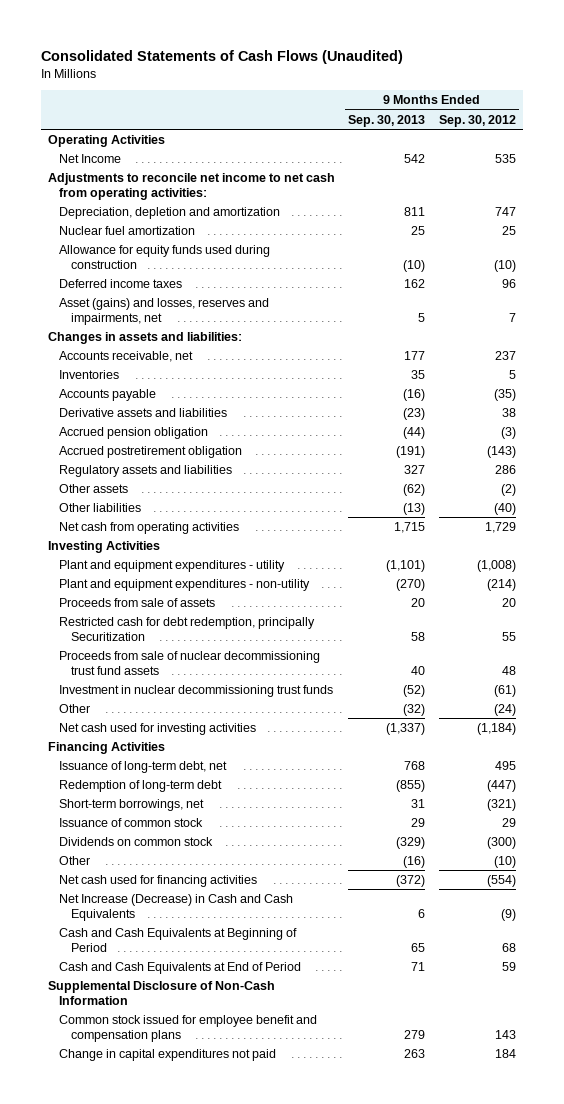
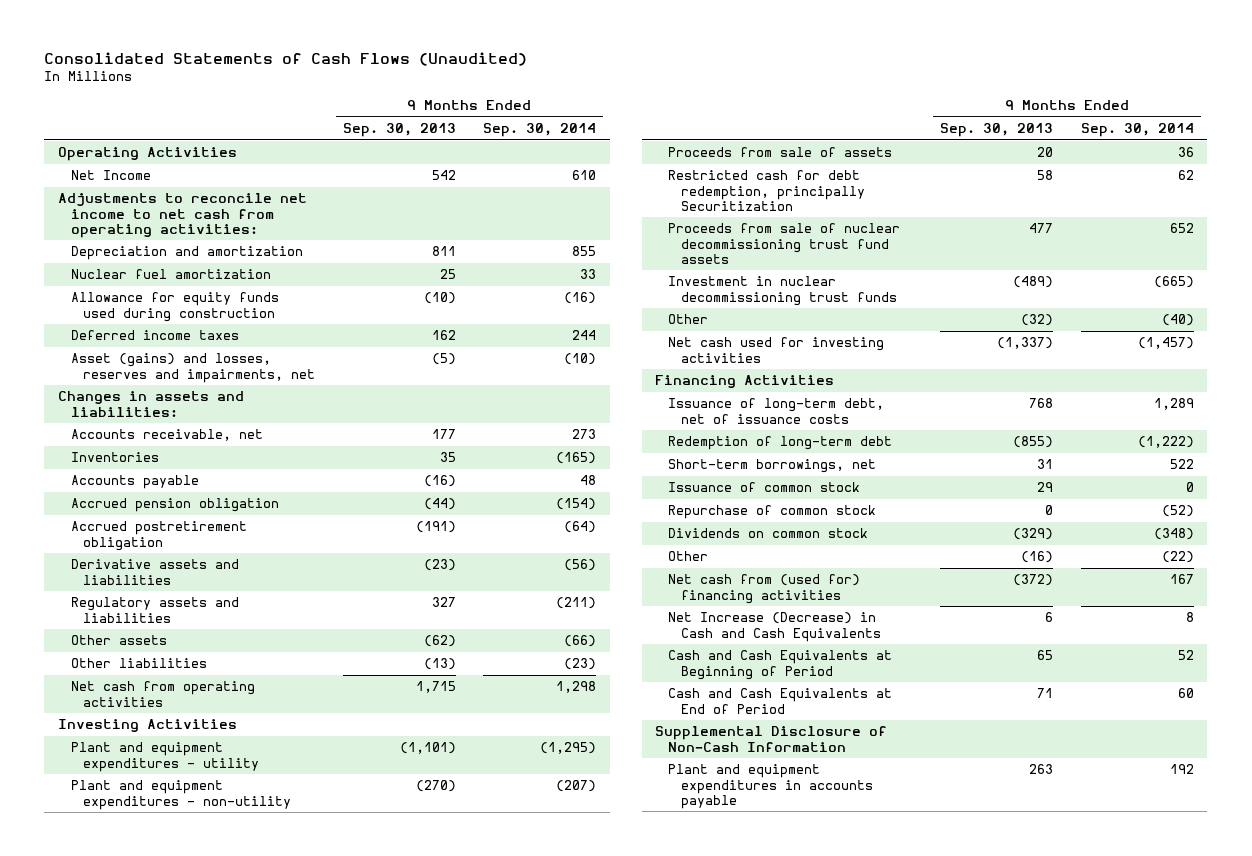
[438,114,516,127] Sep. 30, 2012 -> none
none -> [483,123,597,138] Sep. 30, 2014
[59,207,281,220] Depreciation, depletion and amortization -> [70,246,303,261] Depreciation and amortization
[418,312,426,322] 5 -> [431,353,456,366] (5)
[59,408,228,418] Derivative assets and liabilities -> [70,559,239,585] Derivative assets and liabilities
[411,665,426,675] 40 -> [1029,223,1054,234] 477
[403,685,426,698] (52) -> [1013,276,1054,289] (489)
[59,761,228,774] Issuance of long-term debt, net -> [668,398,885,424] Issuance of long-term debt, net of issuance costs
none -> [668,505,877,520] Repurchase of common stock
[59,875,258,888] Net cash used for financing activities -> [668,574,861,604] Net cash from (used for) financing activities
[59,1015,318,1042] Common stock issued for employee benefit and compensation plans -> none
[59,1049,277,1062] Change in capital expenditures not paid -> [668,764,873,809] Plant and equipment expenditures in accounts payable

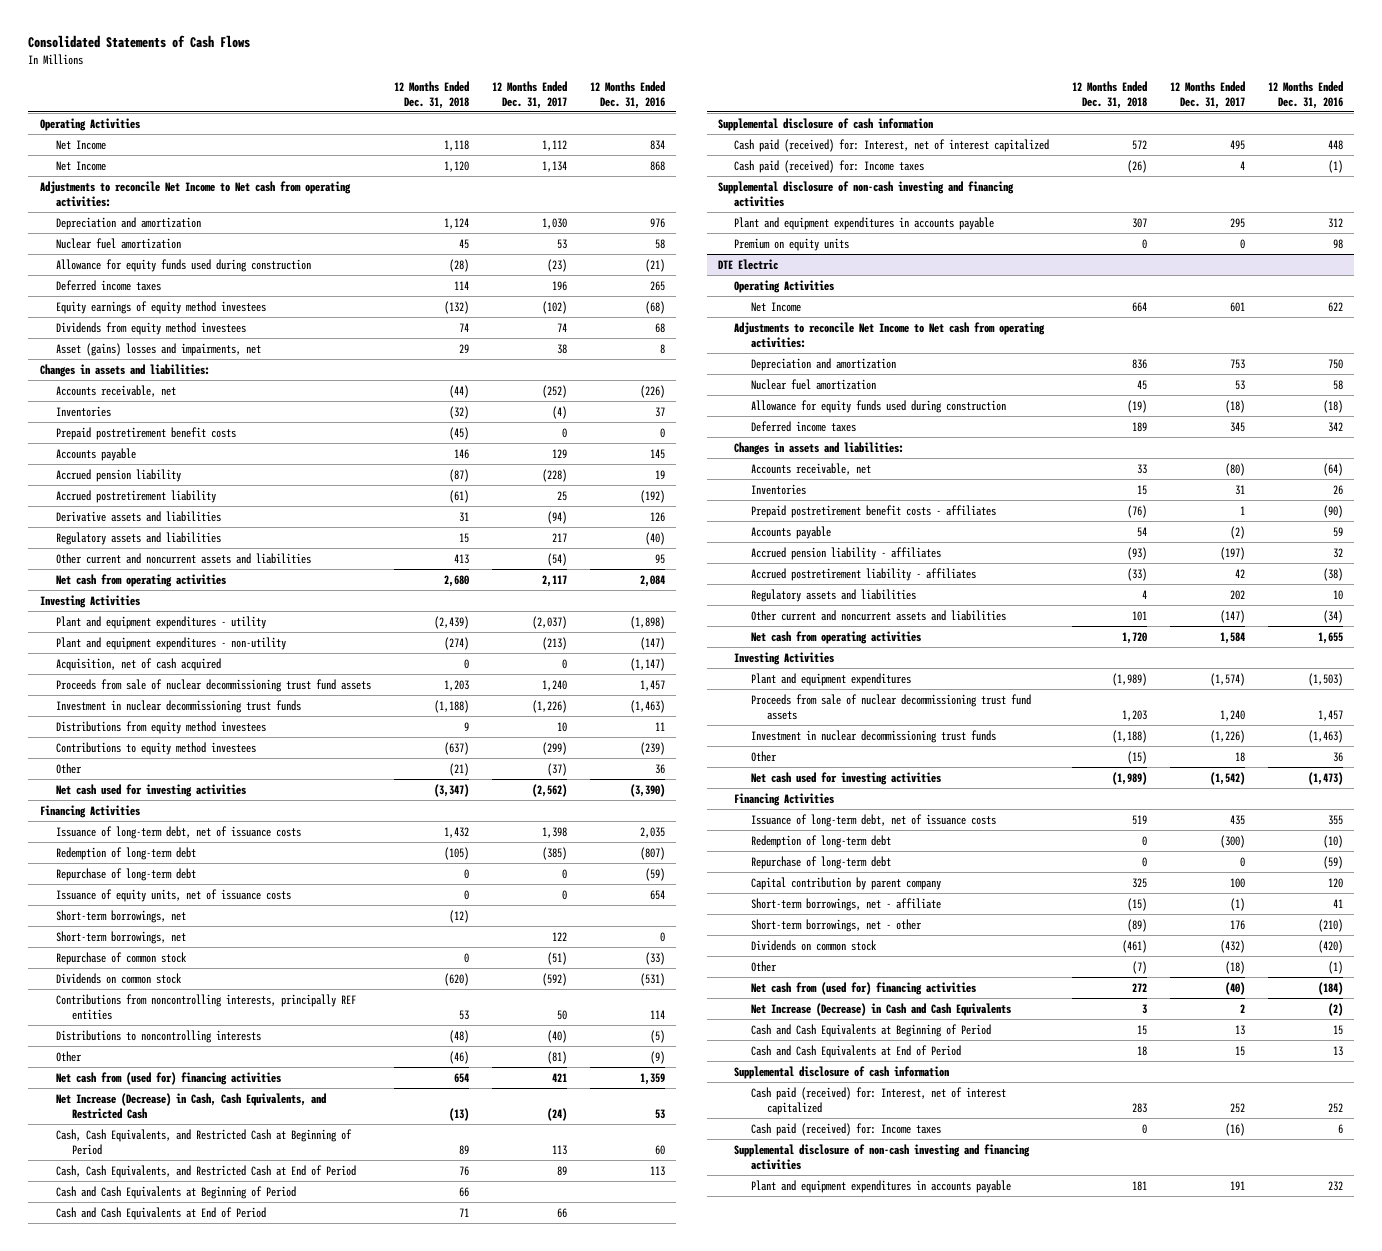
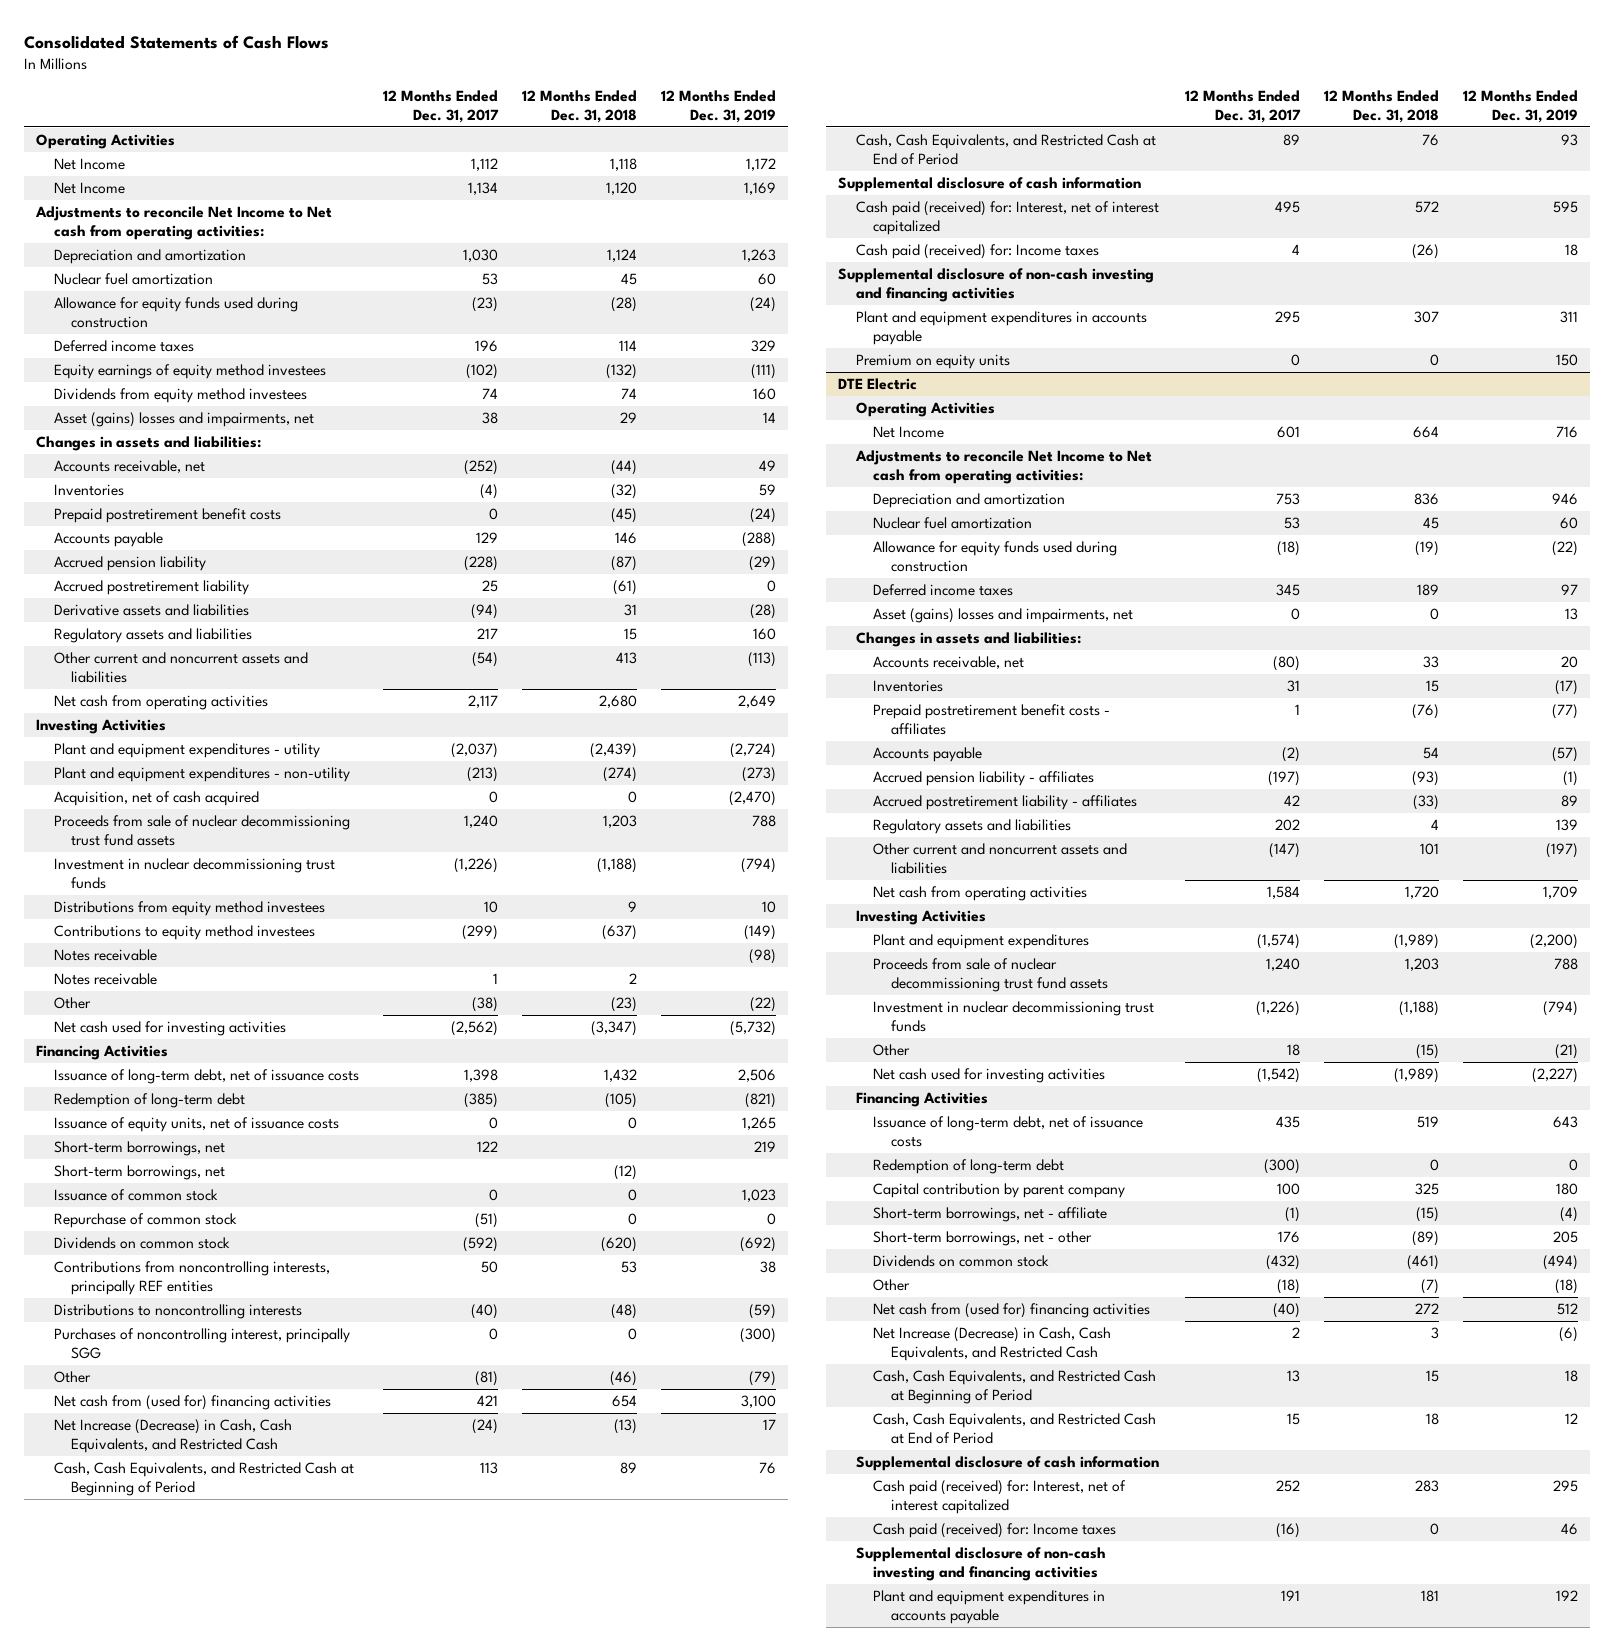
[589,80,665,109] 12 Months Ended Dec. 31, 2016 -> none
none -> [660,89,776,123] 12 Months Ended Dec. 31, 2019
none -> [53,949,157,962] Notes receivable
none -> [53,973,157,986] Notes receivable
[448,762,469,776] (21) -> [610,997,637,1013] (23)
[546,762,567,776] (37) -> [471,997,498,1013] (38)
[56,867,197,881] Repurchase of long-term debt -> none
[56,909,187,923] Short-term borrowings, net -> [53,1165,225,1181] Short-term borrowings, net
none -> [53,1189,218,1202] Issuance of common stock
none -> [53,1328,350,1359] Purchases of noncontrolling interest, principally SGG
[56,1185,297,1199] Cash and Cash Equivalents at Beginning of Period -> none
[56,1206,267,1220] Cash and Cash Equivalents at End of Period -> none
none -> [873,608,1134,624] Asset (gains) losses and impairments, net
[750,855,891,869] Repurchase of long-term debt -> none
[750,1002,1011,1016] Net Increase (Decrease) in Cash and Cash Equivalents -> [873,1327,1112,1361] Net Increase (Decrease) in Cash, Cash Equivalents, and Restricted Cash
[750,1023,991,1037] Cash and Cash Equivalents at Beginning of Period -> [873,1370,1157,1404] Cash, Cash Equivalents, and Restricted Cash at Beginning of Period
[750,1044,961,1058] Cash and Cash Equivalents at End of Period -> [873,1413,1157,1444] Cash, Cash Equivalents, and Restricted Cash at End of Period

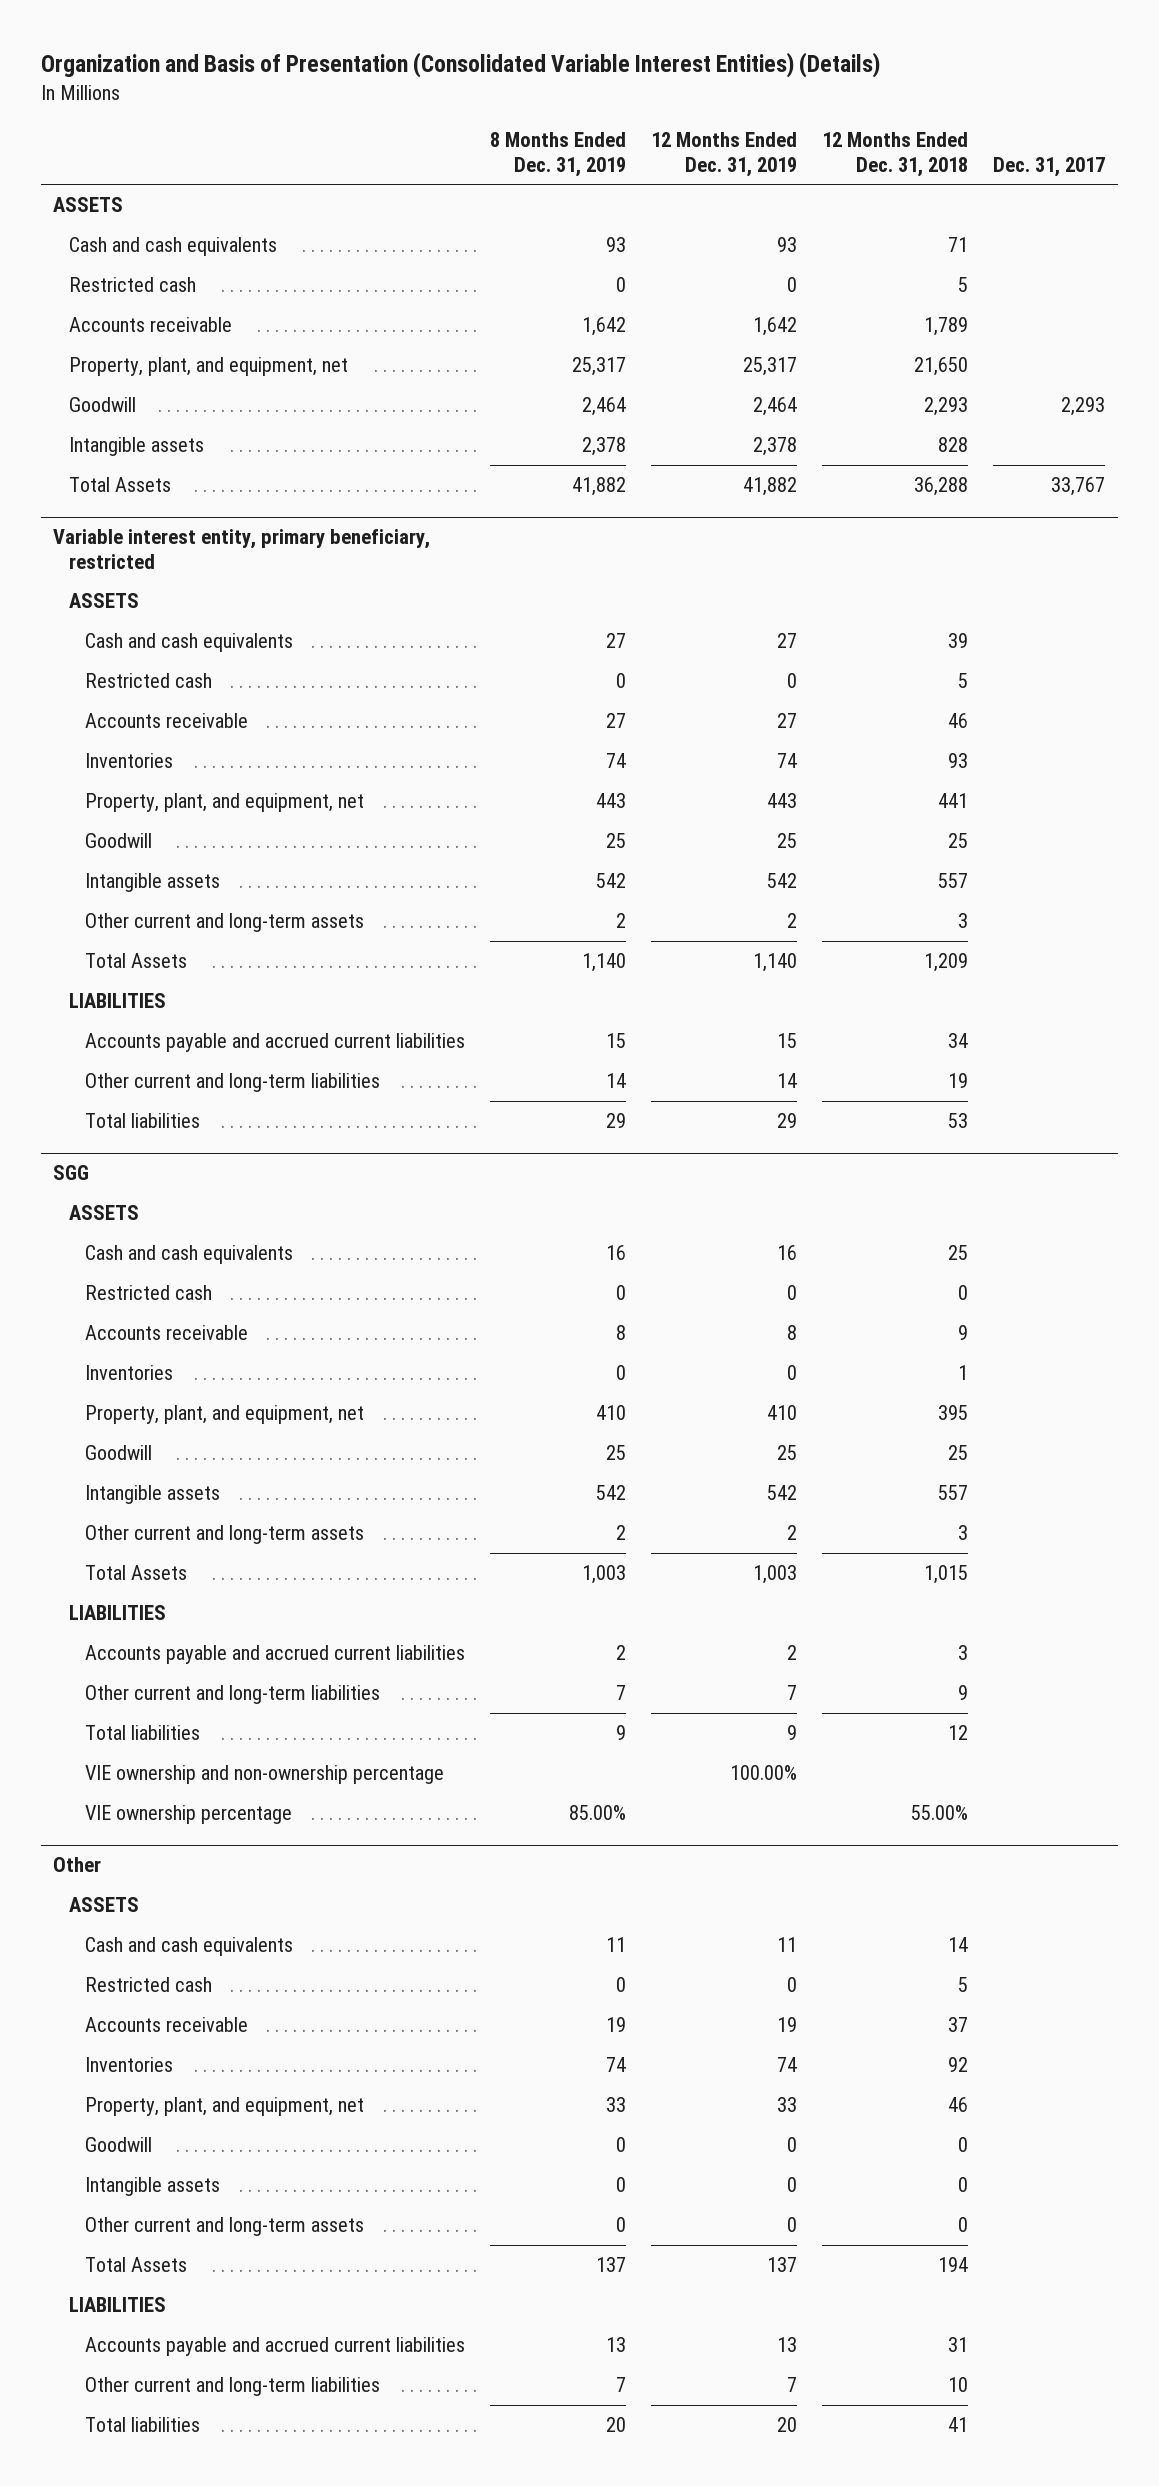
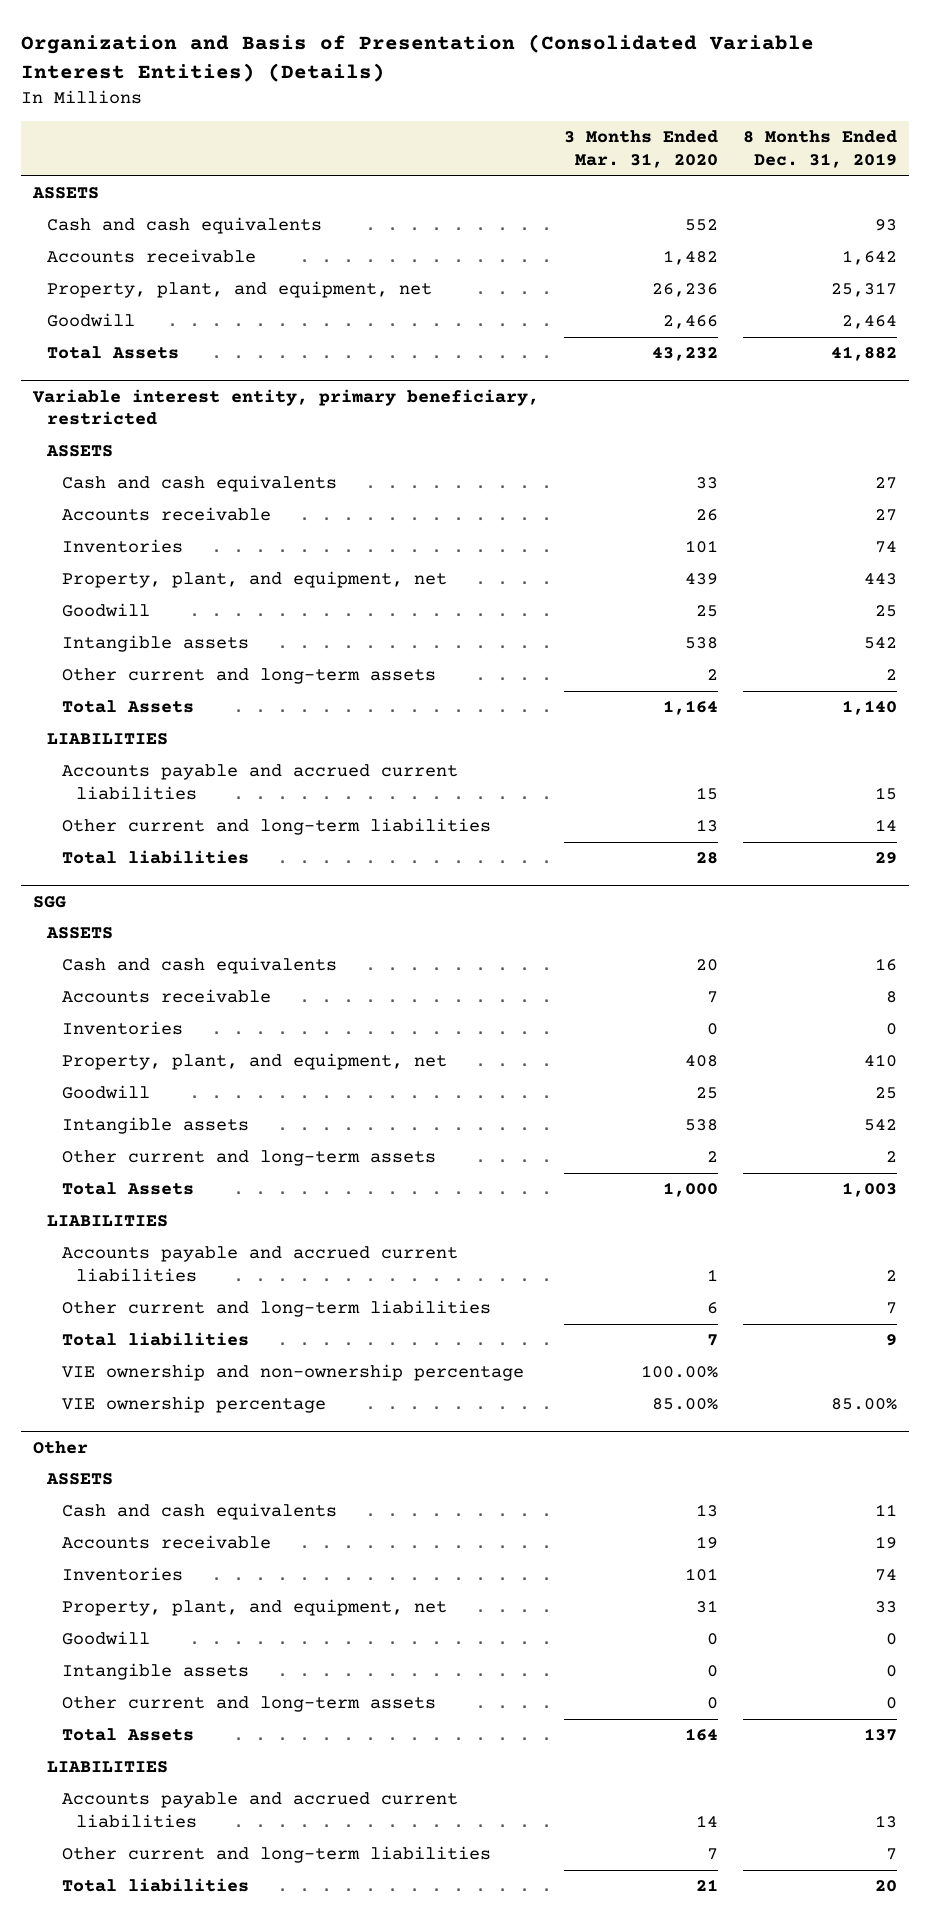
[650,132,797,177] 12 Months Ended Dec. 31, 2019 -> none
[822,132,969,177] 12 Months Ended Dec. 31, 2018 -> none
[993,156,1106,177] Dec. 31, 2017 -> none
none -> [563,130,718,169] 3 Months Ended Mar. 31, 2020
[69,277,197,293] Restricted cash -> none
[69,437,205,457] Intangible assets -> none
[84,673,212,689] Restricted cash -> none
[84,1285,212,1301] Restricted cash -> none
[84,1977,212,1993] Restricted cash -> none

